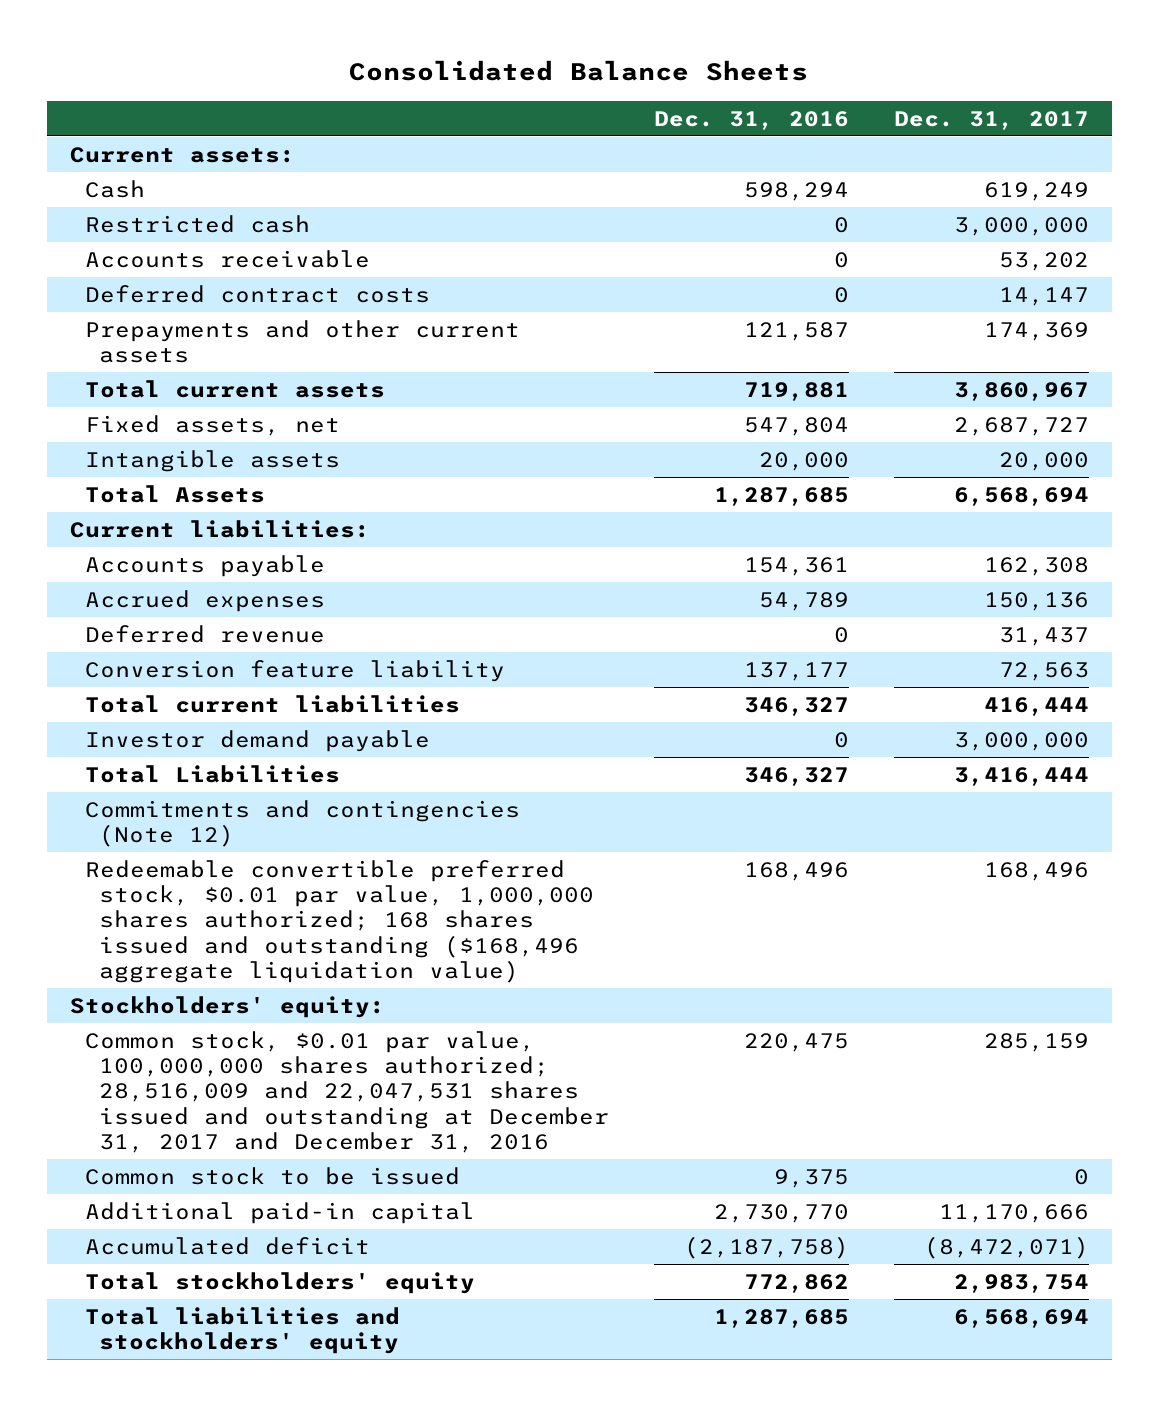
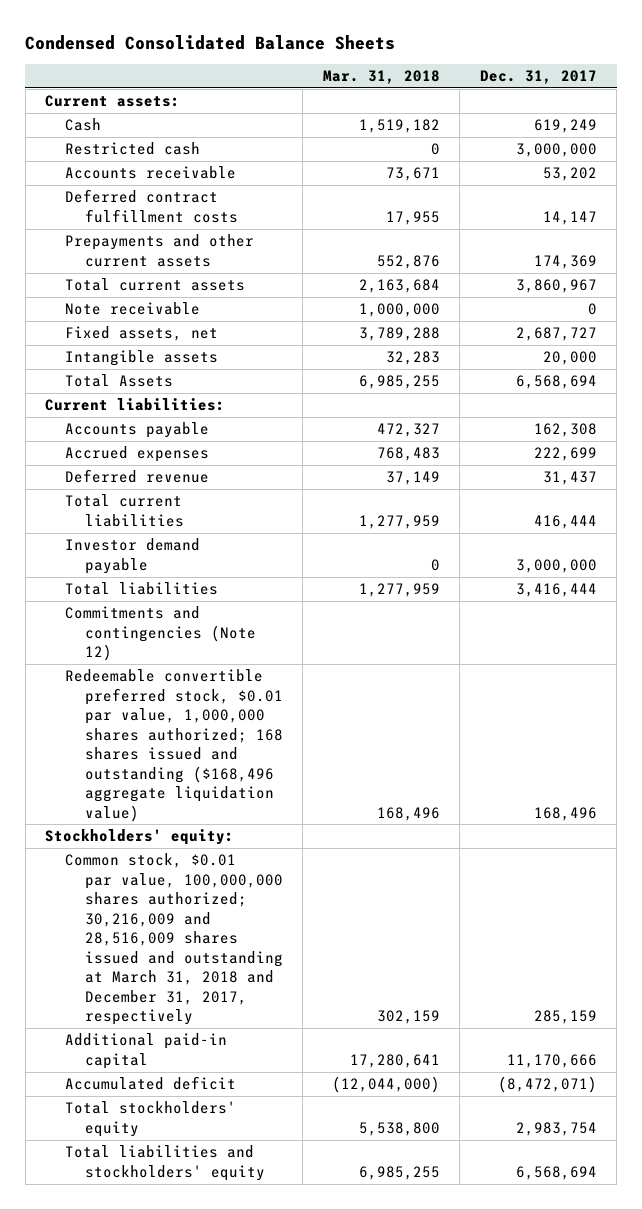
[349,59,809,81] Consolidated Balance Sheets -> [25,34,396,50] Condensed Consolidated Balance Sheets
[654,110,850,130] Dec. 31, 2016 -> none
none -> [322,70,440,85] Mar. 31, 2018
[84,284,430,303] Deferred contract costs -> [65,189,238,223] Deferred contract fulfillment costs
none -> [65,302,201,316] Note receivable
[984,591,1090,611] 150,136 -> [533,447,597,462] 222,699
[84,659,505,682] Conversion feature liability -> none
[84,764,340,783] Total Liabilities -> [65,582,219,596] Total liabilities
[84,1166,460,1185] Common stock to be issued -> none
[84,1030,610,1154] Common stock, $0.01 par value, 100,000,000 shares authorized; 28,516,009 and 22,047,531 shares issued and outstanding at December 31, 2017 and December 31, 2016 -> [65,853,283,1026] Common stock, $0.01 par value, 100,000,000 shares authorized; 30,216,009 and 28,516,009 shares issued and outstanding at March 31, 2018 and December 31, 2017, respectively

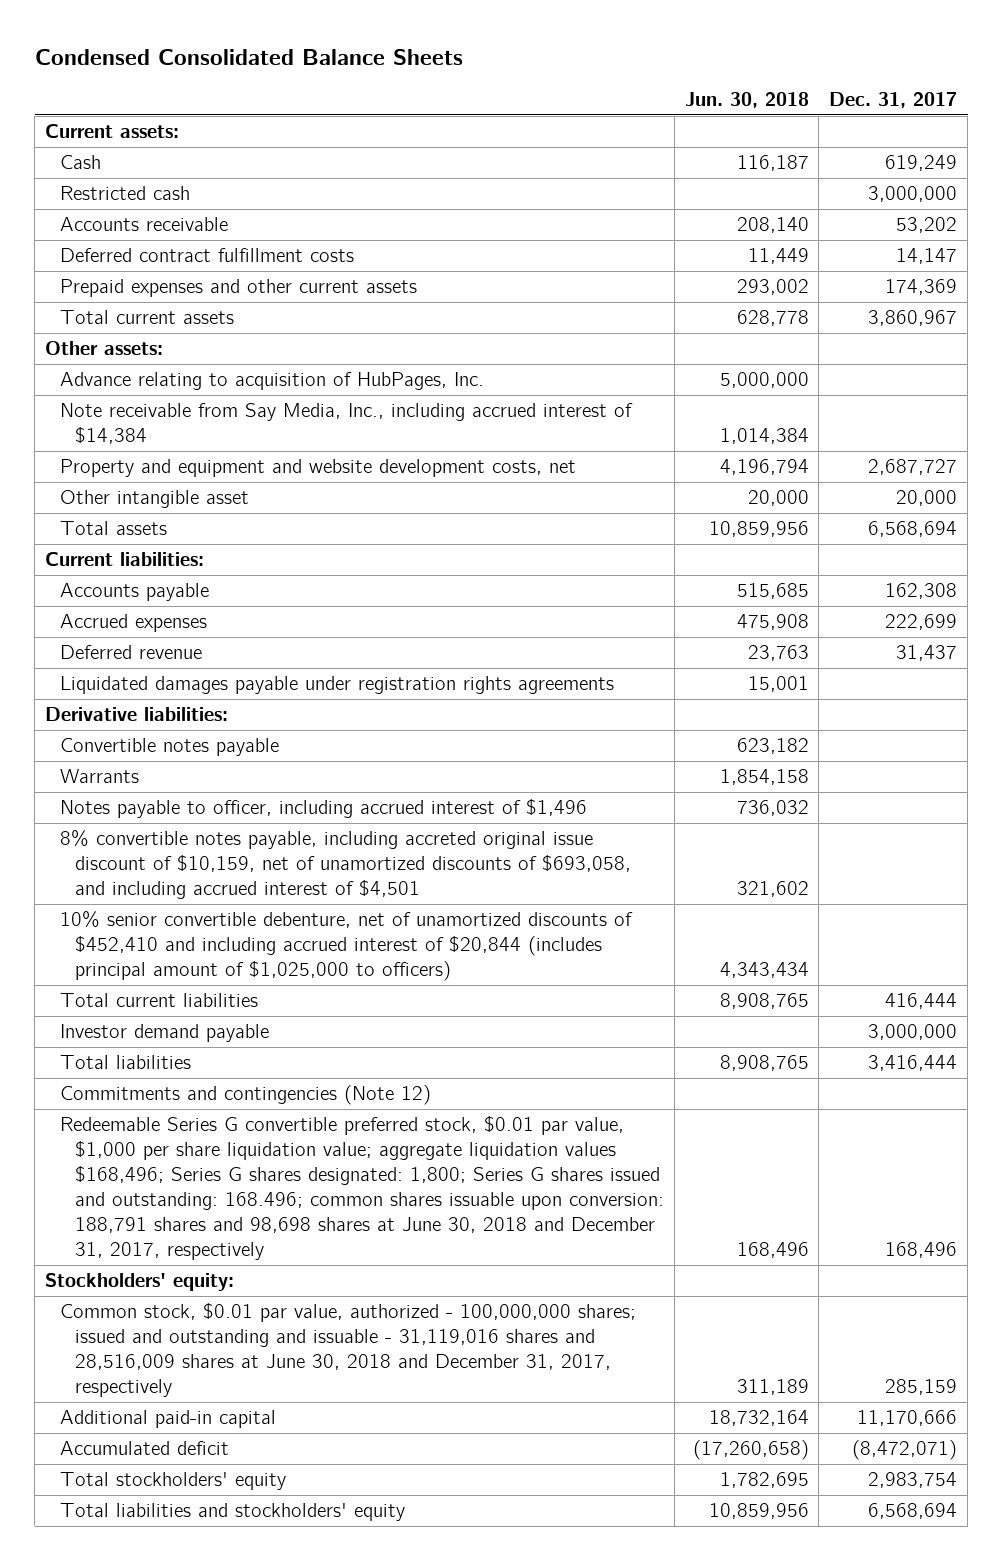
[322,70,440,85] Mar. 31, 2018 -> none
none -> [684,92,809,109] Jun. 30, 2018
[65,234,255,267] Prepayments and other current assets -> [59,279,417,298] Prepaid expenses and other current assets
[65,302,201,316] Note receivable -> none
none -> [44,341,163,356] Other assets:
none -> [59,372,484,391] Advance relating to acquisition of HubPages, Inc.
none -> [59,403,633,445] Note receivable from Say Media, Inc., including accrued interest of $14,384
[65,326,219,342] Fixed assets, net -> [59,459,576,478] Property and equipment and website development costs, net
[65,350,219,367] Intangible assets -> [59,490,249,509] Other intangible asset
[65,374,174,388] Total Assets -> [59,521,167,536] Total assets
none -> [59,676,614,695] Liquidated damages payable under registration rights agreements
none -> [44,707,228,722] Derivative liabilities:
none -> [59,738,279,757] Convertible notes payable
none -> [59,769,139,784] Warrants
none -> [59,799,587,819] Notes payable to officer, including accrued interest of $1,496
none -> [59,830,631,900] 8% convertible notes payable, including accreted original issue discount of $10,159, net of unamortized discounts of $693,058, and including accrued interest of $4,501
none -> [59,911,633,982] 10% senior convertible debenture, net of unamortized discounts of $452,410 and including accrued interest of $20,844 (includes principal amount of $1,025,000 to officers)
[65,669,283,822] Redeemable convertible preferred stock, $0.01 par value, 1,000,000 shares authorized; 168 shares issued and outstanding ($168,496 aggregate liquidation value) -> [59,1116,664,1261] Redeemable Series G convertible preferred stock, $0.01 par value, $1,000 per share liquidation value; aggregate liquidation values $168,496; Series G shares designated: 1,800; Series G shares issued and outstanding: 168.496; common shares issuable upon conversion: 188,791 shares and 98,698 shares at June 30, 2018 and December 31, 2017, respectively
[65,853,283,1026] Common stock, $0.01 par value, 100,000,000 shares authorized; 30,216,009 and 28,516,009 shares issued and outstanding at March 31, 2018 and December 31, 2017, respectively -> [59,1303,636,1398] Common stock, $0.01 par value, authorized - 100,000,000 shares; issued and outstanding and issuable - 31,119,016 shares and 28,516,009 shares at June 30, 2018 and December 31, 2017, respectively

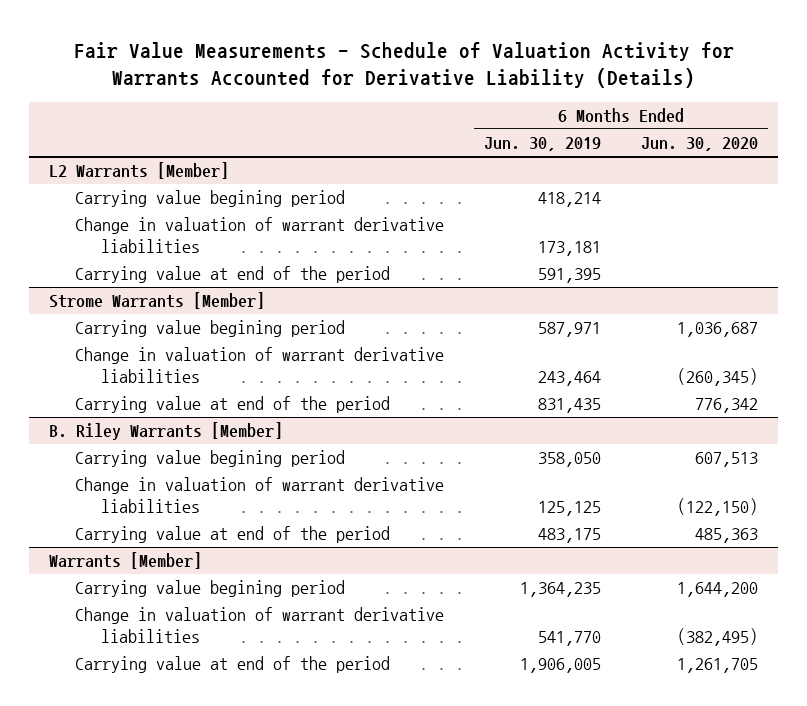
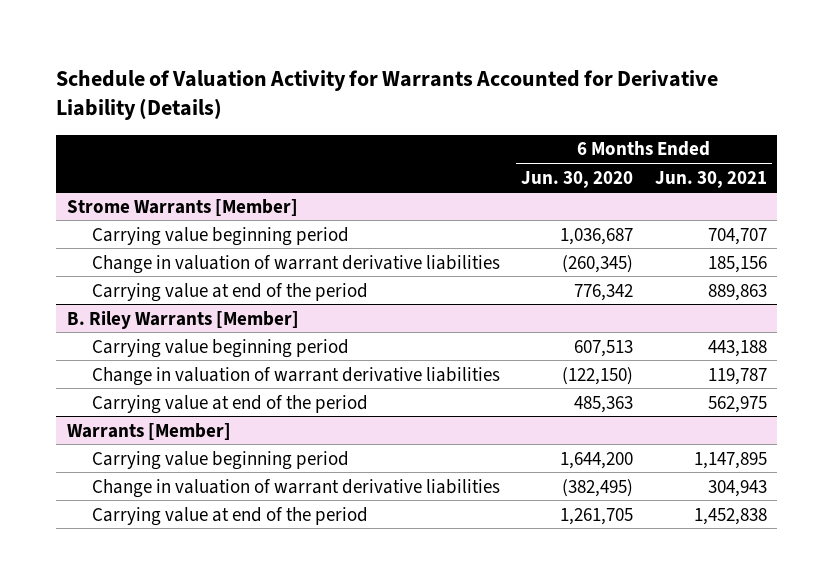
[73,41,734,89] Fair Value Measurements - Schedule of Valuation Activity for Warrants Accounted for Derivative Liability (Details) -> [56,69,719,121] Schedule of Valuation Activity for Warrants Accounted for Derivative Liability (Details)
[484,137,602,152] Jun. 30, 2019 -> none
none -> [654,170,767,188] Jun. 30, 2021
[49,162,230,180] L2 Warrants [Member] -> none
[75,190,346,208] Carrying value begining period -> none
[75,217,445,253] Change in valuation of warrant derivative liabilities -> none
[75,266,391,284] Carrying value at end of the period -> none
[75,320,346,338] Carrying value begining period -> [92,226,350,246] Carrying value beginning period
[75,450,346,468] Carrying value begining period -> [92,338,350,358] Carrying value beginning period
[75,580,346,598] Carrying value begining period -> [92,450,350,470] Carrying value beginning period

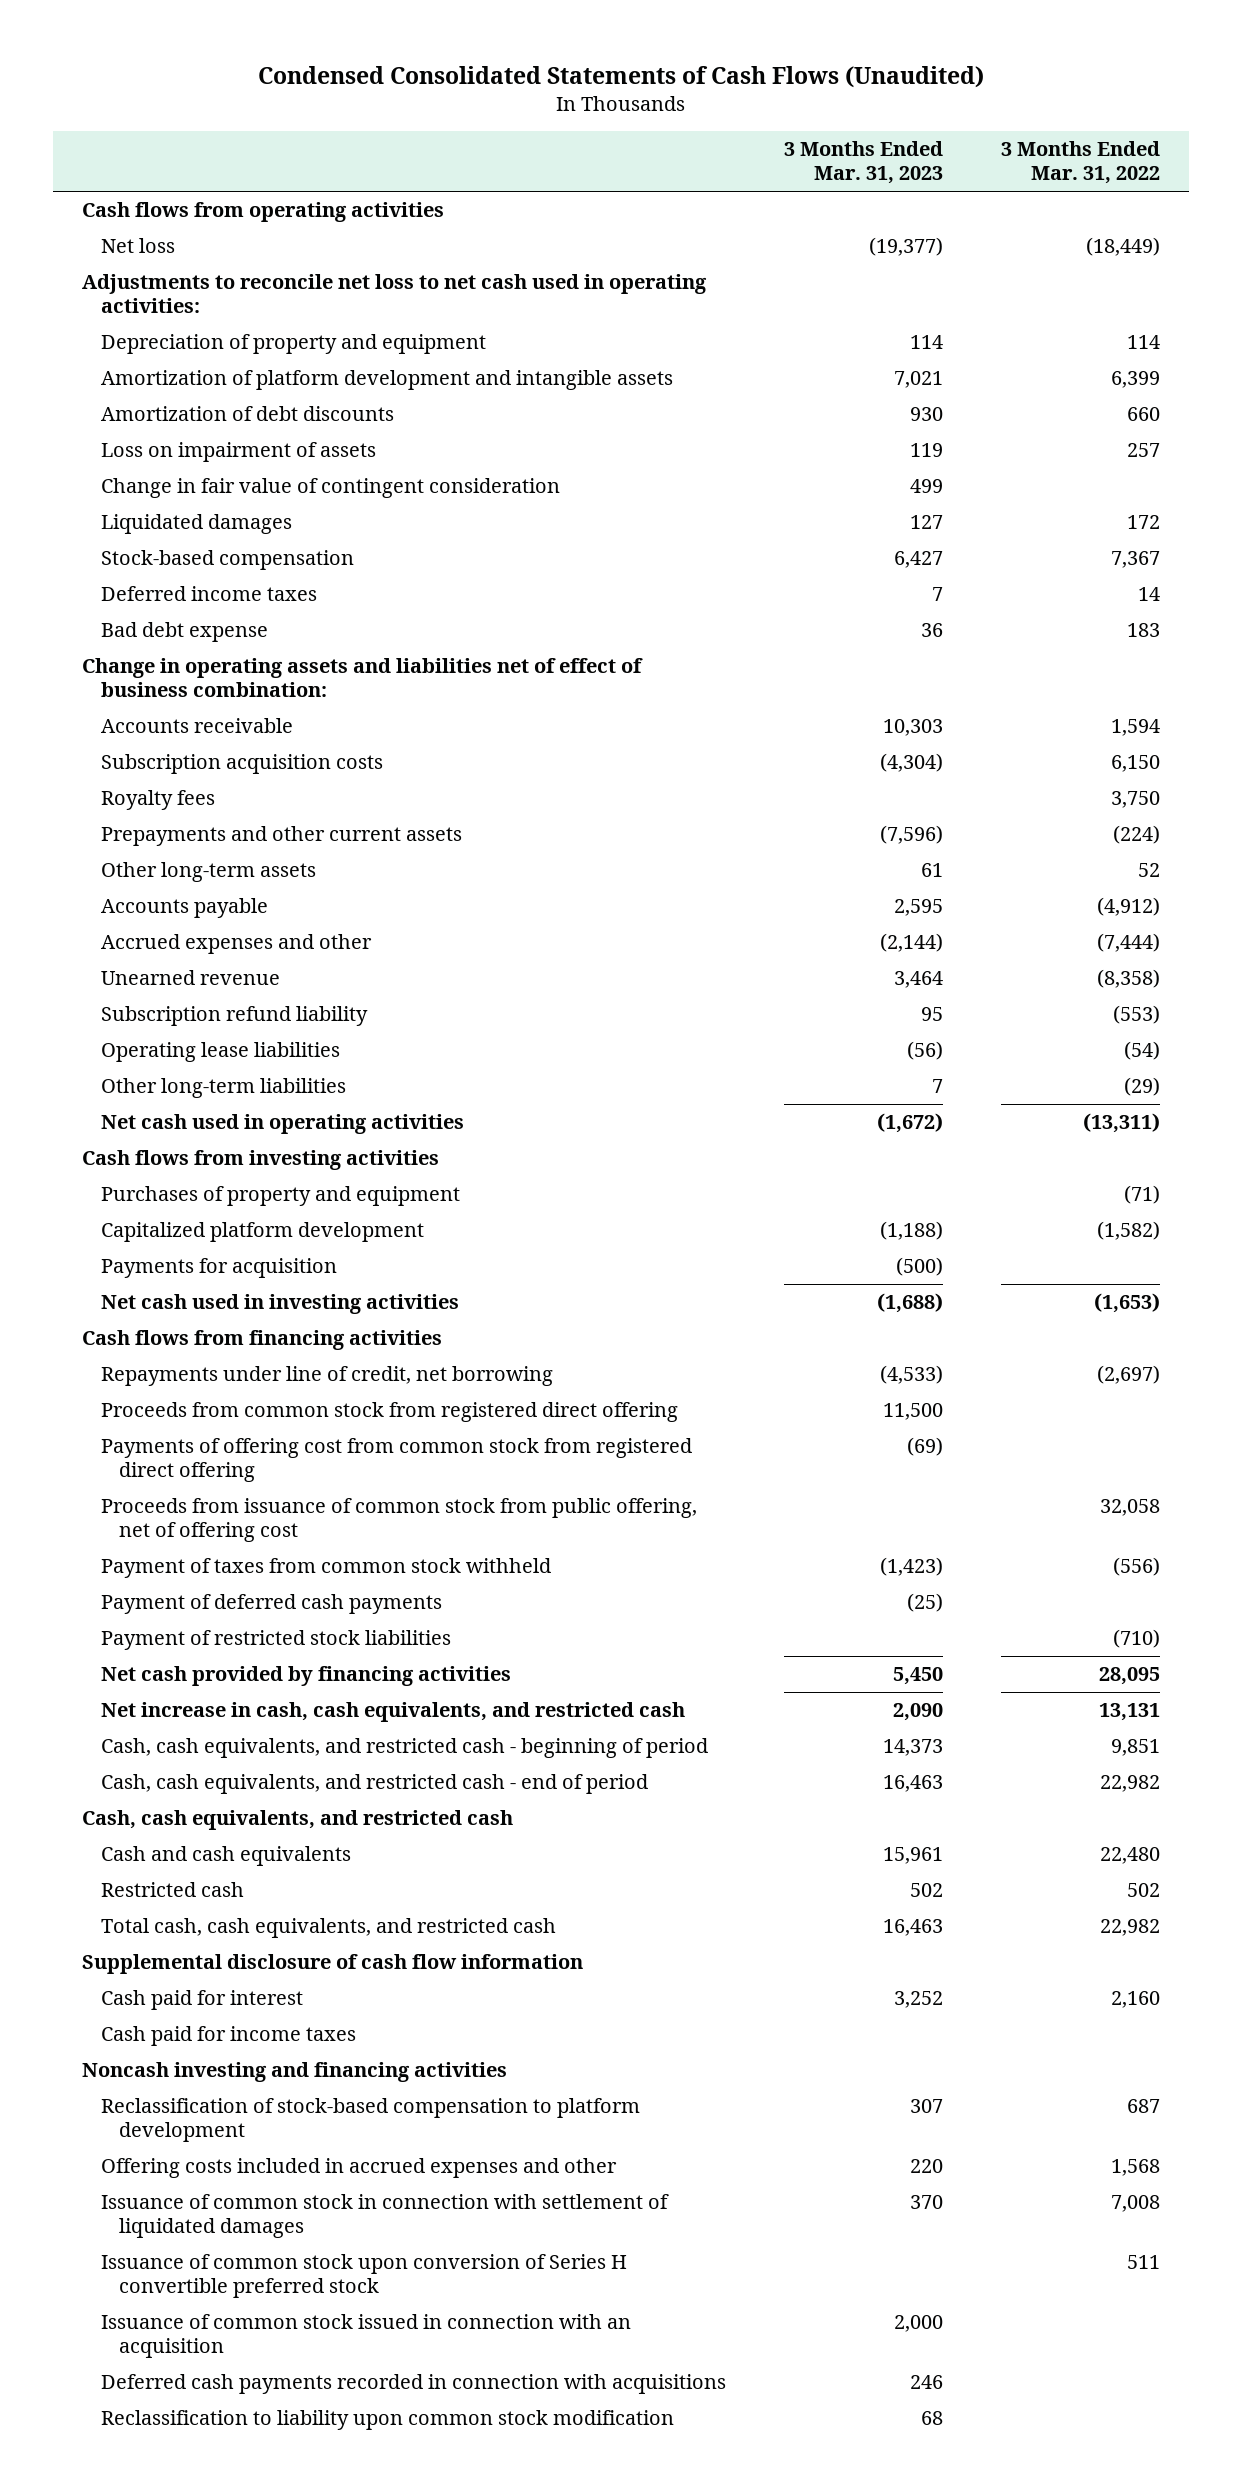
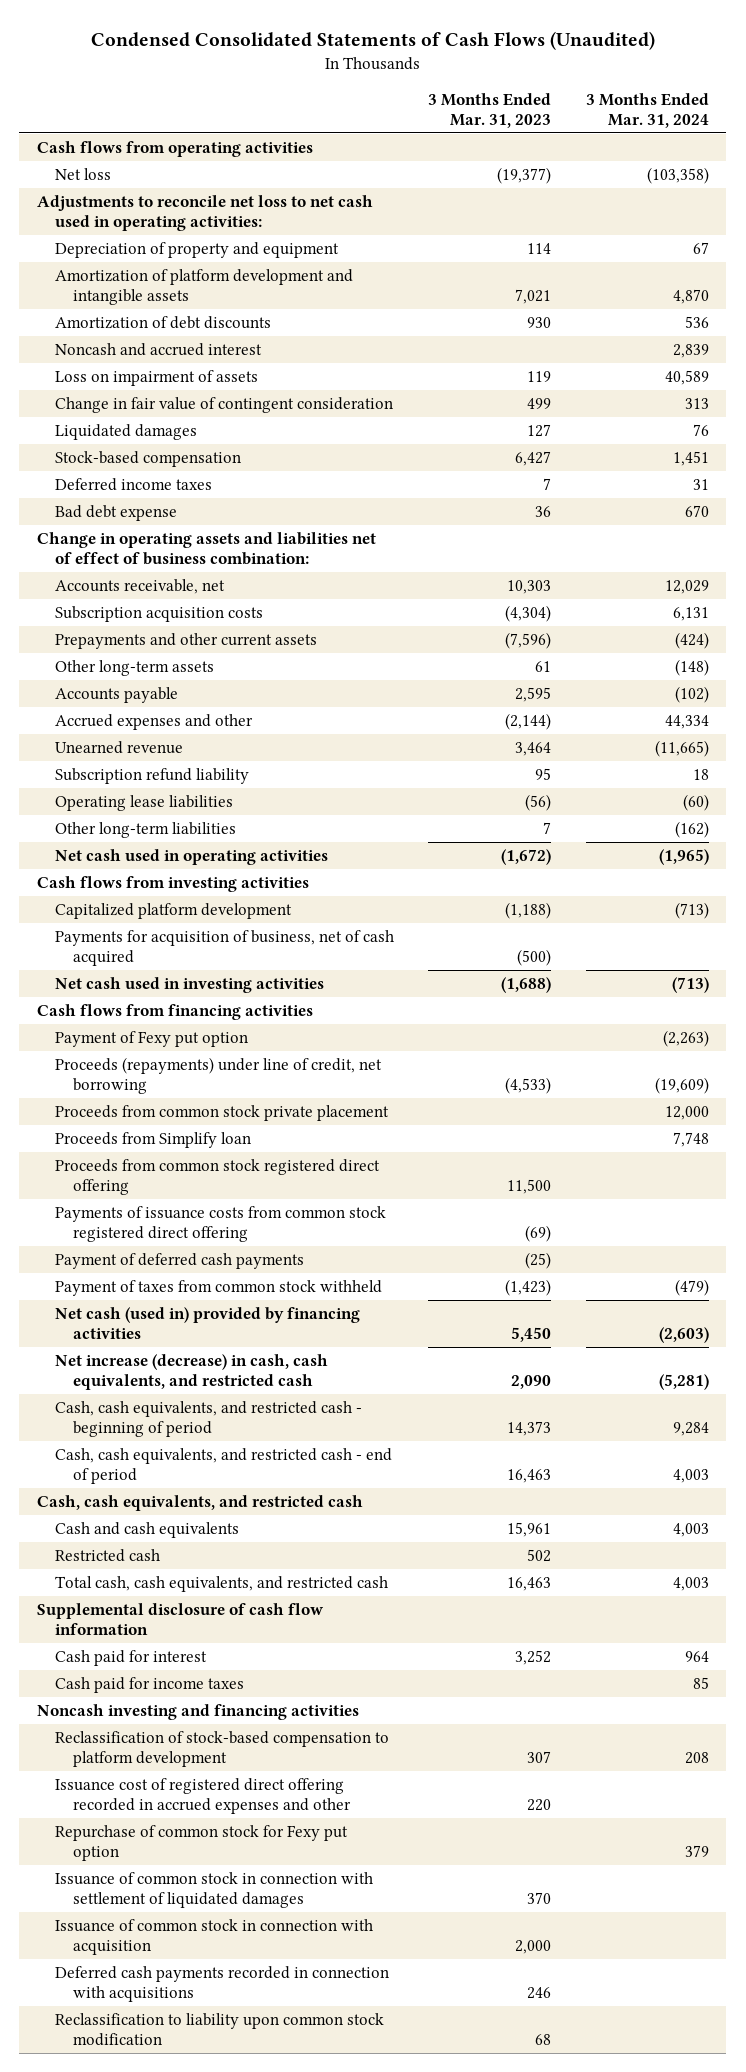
[1001,141,1161,185] 3 Months Ended Mar. 31, 2022 -> none
none -> [585,92,709,128] 3 Months Ended Mar. 31, 2024
none -> [55,343,263,357] Noncash and accrued interest
[100,718,293,734] Accounts receivable -> [55,579,226,595] Accounts receivable, net
[100,790,215,811] Royalty fees -> none
[100,1186,460,1207] Purchases of property and equipment -> none
[100,1258,337,1279] Payments for acquisition -> none
none -> [55,930,395,966] Payments for acquisition of business, net of cash acquired
[100,1498,697,1543] Proceeds from issuance of common stock from public offering, net of offering cost -> none
none -> [55,1031,249,1048] Payment of Fexy put option
[100,1366,553,1387] Repayments under line of credit, net borrowing -> [55,1057,383,1094] Proceeds (repayments) under line of credit, net borrowing
none -> [55,1105,390,1122] Proceeds from common stock private placement
none -> [55,1132,252,1149] Proceeds from Simplify loan
[100,1402,678,1423] Proceeds from common stock from registered direct offering -> [55,1159,381,1195] Proceeds from common stock registered direct offering
[100,1438,692,1483] Payments of offering cost from common stock from registered direct offering -> [55,1206,387,1242] Payments of issuance costs from common stock registered direct offering
[100,1630,451,1651] Payment of restricted stock liabilities -> none
[100,1558,551,1579] Payment of taxes from common stock withheld -> [55,1280,383,1297] Payment of taxes from common stock withheld
[100,1666,511,1687] Net cash provided by financing activities -> [55,1307,361,1339] Net cash (used in) provided by financing activities
[100,1702,685,1723] Net increase in cash, cash equivalents, and restricted cash -> [55,1354,329,1390] Net increase (decrease) in cash, cash equivalents, and restricted cash
[100,2158,617,2179] Offering costs included in accrued expenses and other -> [55,1778,352,1814] Issuance cost of registered direct offering recorded in accrued expenses and other
none -> [55,1825,349,1861] Repurchase of common stock for Fexy put option
[100,2254,627,2299] Issuance of common stock upon conversion of Series H convertible preferred stock -> none
[100,2314,631,2359] Issuance of common stock issued in connection with an acquisition -> [55,1919,374,1955] Issuance of common stock in connection with acquisition

